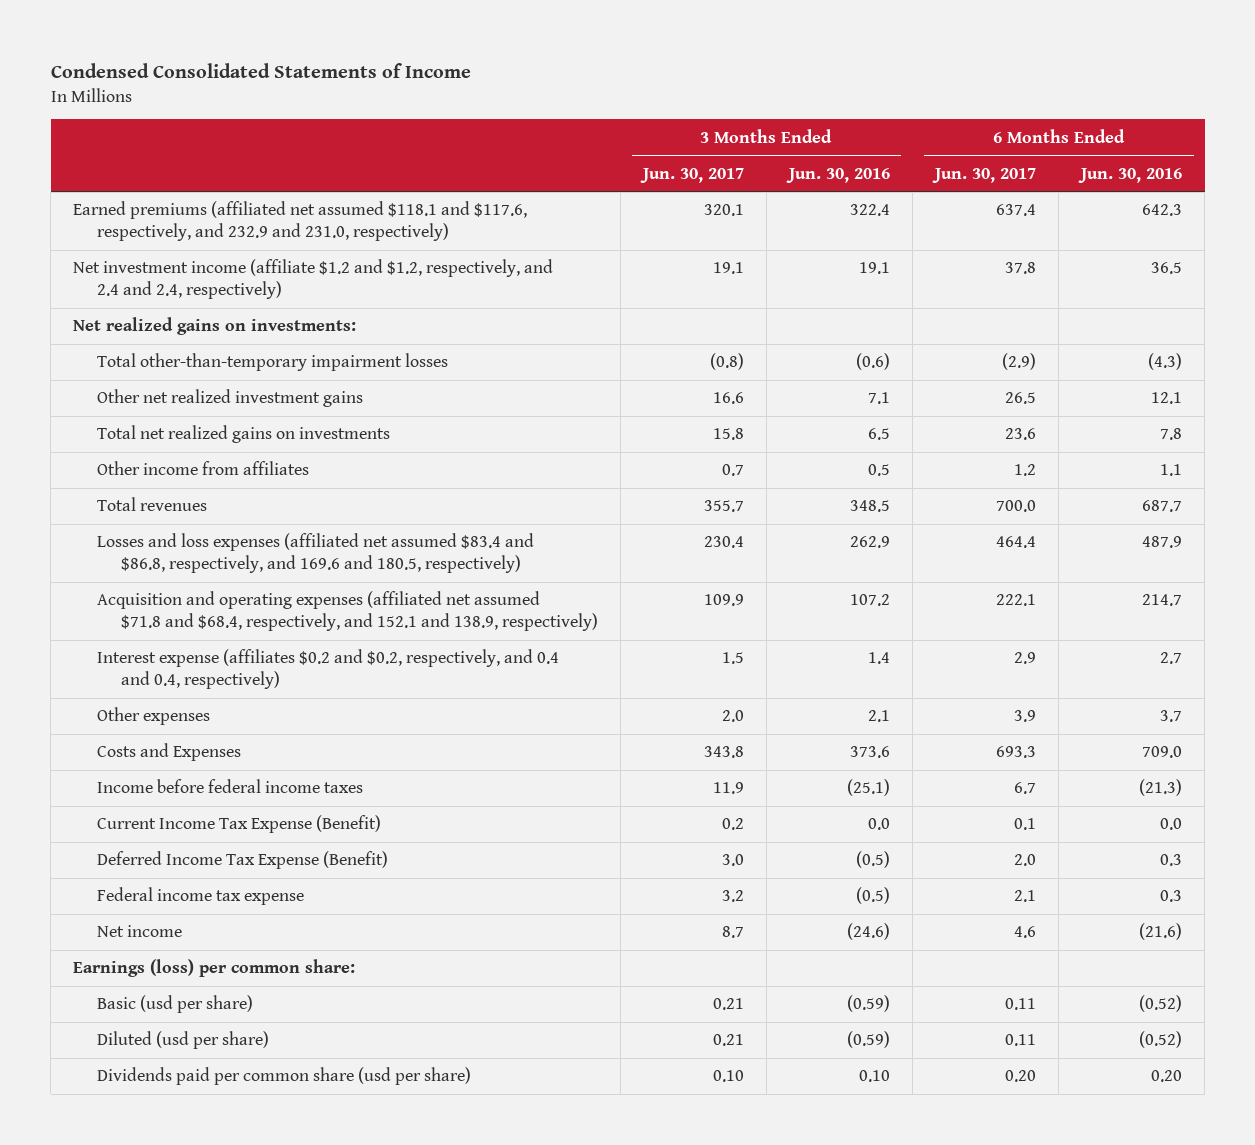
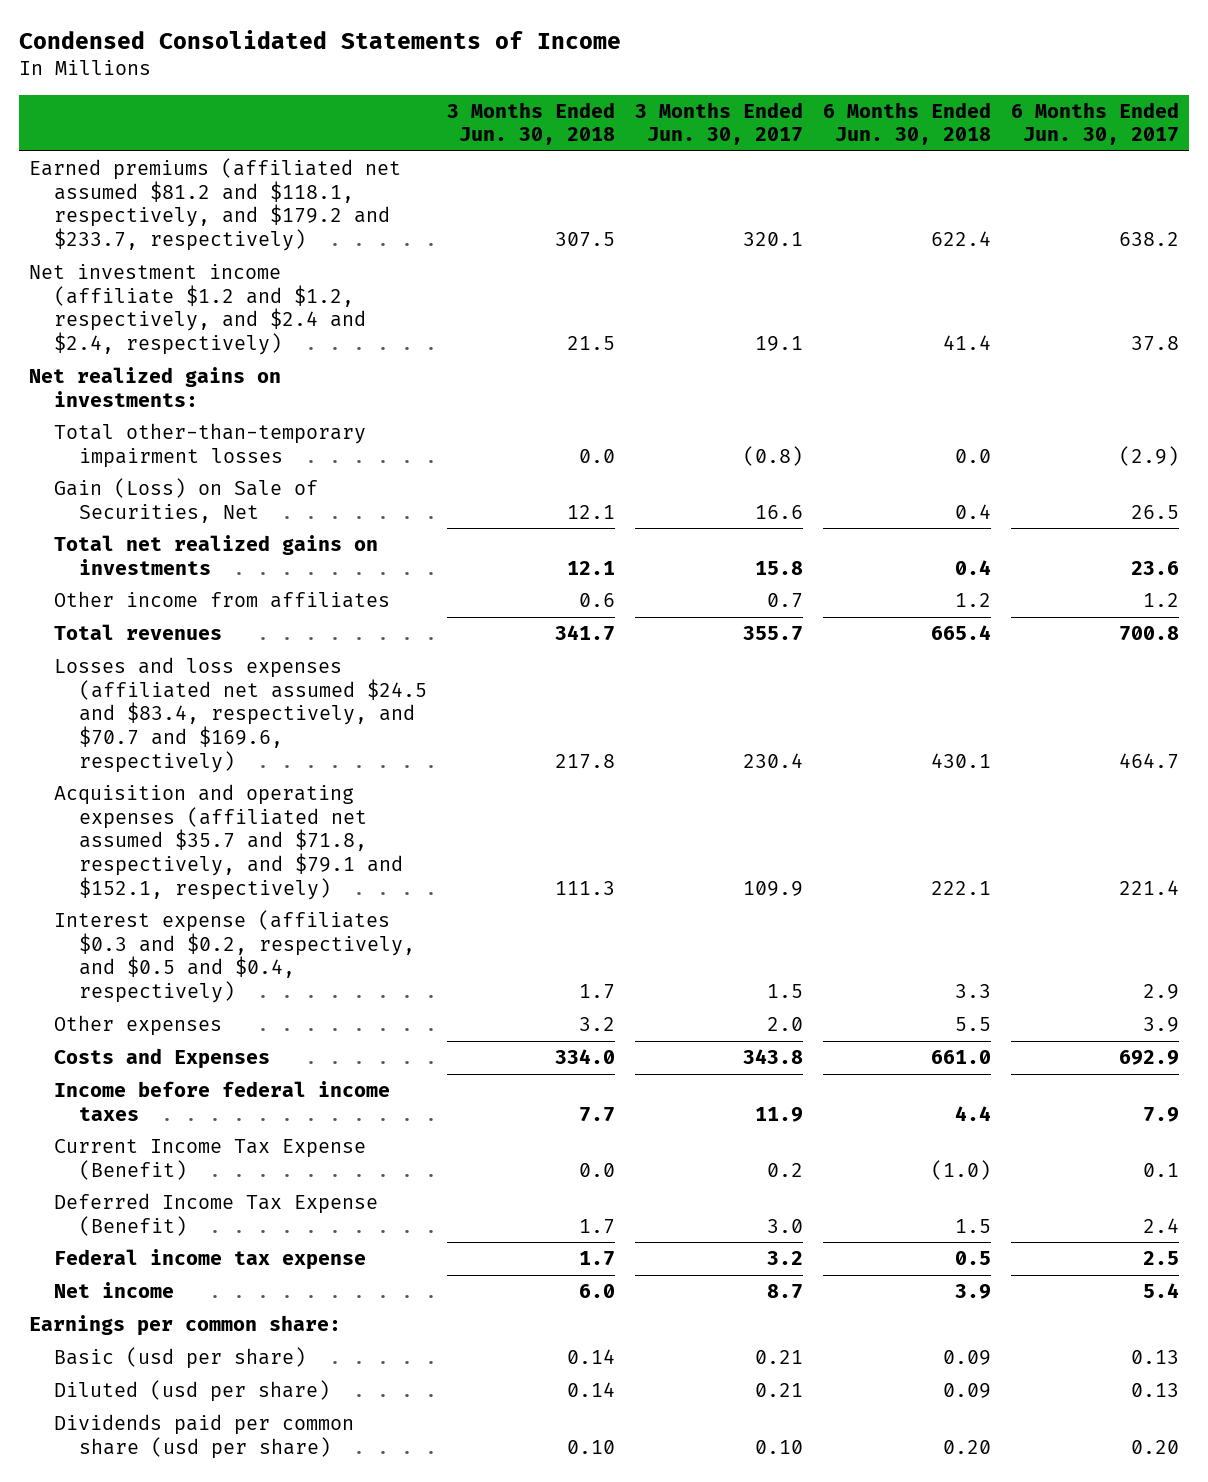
[785,167,890,183] Jun. 30, 2016 -> none
[1078,167,1183,183] Jun. 30, 2016 -> none
none -> [446,101,615,146] 3 Months Ended Jun. 30, 2018
none -> [822,101,991,146] 6 Months Ended Jun. 30, 2018
[73,201,528,242] Earned premiums (affiliated net assumed $118.1 and $117.6, respectively, and 232.9 and 231.0, respectively) -> [28,158,401,252] Earned premiums (affiliated net assumed $81.2 and $118.1, respectively, and $179.2 and $233.7, respectively)
[996,204,1037,217] 637.4 -> [1118,232,1179,247] 638.2
[73,259,554,300] Net investment income (affiliate $1.2 and $1.2, respectively, and 2.4 and 2.4, respectively) -> [28,264,366,356] Net investment income (affiliate $1.2 and $1.2, respectively, and $2.4 and $2.4, respectively)
[96,389,363,408] Other net realized investment gains -> [53,478,318,523] Gain (Loss) on Sale of Securities, Net
[996,500,1037,513] 700.0 -> [1118,626,1179,642] 700.8
[96,533,534,574] Losses and loss expenses (affiliated net assumed $83.4 and $86.8, respectively, and 169.6 and 180.5, respectively) -> [53,657,427,773] Losses and loss expenses (affiliated net assumed $24.5 and $83.4, respectively, and $70.7 and $169.6, respectively)
[996,536,1037,549] 464.4 -> [1118,752,1179,769] 464.7
[96,591,598,632] Acquisition and operating expenses (affiliated net assumed $71.8 and $68.4, respectively, and 152.1 and 138.9, respectively) -> [53,784,403,900] Acquisition and operating expenses (affiliated net assumed $35.7 and $71.8, respectively, and $79.1 and $152.1, respectively)
[996,594,1037,607] 222.1 -> [1118,879,1179,895] 221.4
[96,649,559,690] Interest expense (affiliates $0.2 and $0.2, respectively, and 0.4 and 0.4, respectively) -> [53,910,415,1004] Interest expense (affiliates $0.3 and $0.2, respectively, and $0.5 and $0.4, respectively)
[996,746,1037,759] 693.3 -> [1118,1050,1179,1066] 692.9
[1014,782,1037,795] 6.7 -> [1142,1106,1179,1122] 7.9
[1014,854,1037,867] 2.0 -> [1142,1217,1179,1233] 2.4
[1014,890,1037,903] 2.1 -> [1142,1251,1179,1266] 2.5
[1014,926,1037,939] 4.6 -> [1142,1283,1179,1299] 5.4
[73,959,356,978] Earnings (loss) per common share: -> [28,1315,341,1337] Earnings per common share:
[1005,998,1037,1011] 0.11 -> [1130,1350,1179,1365] 0.13
[1005,1034,1037,1047] 0.11 -> [1130,1383,1179,1398] 0.13

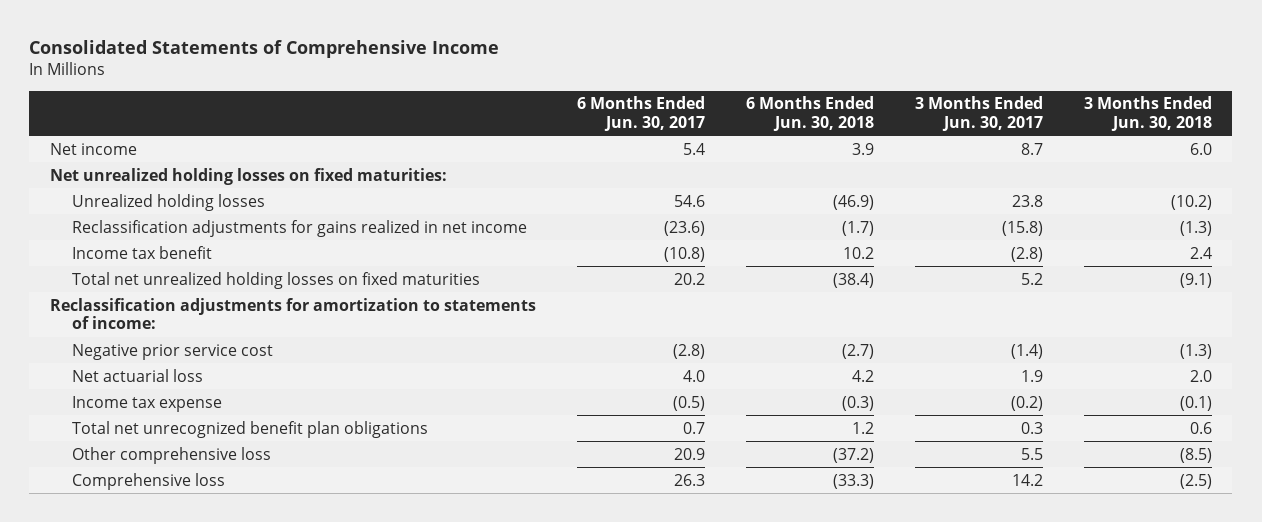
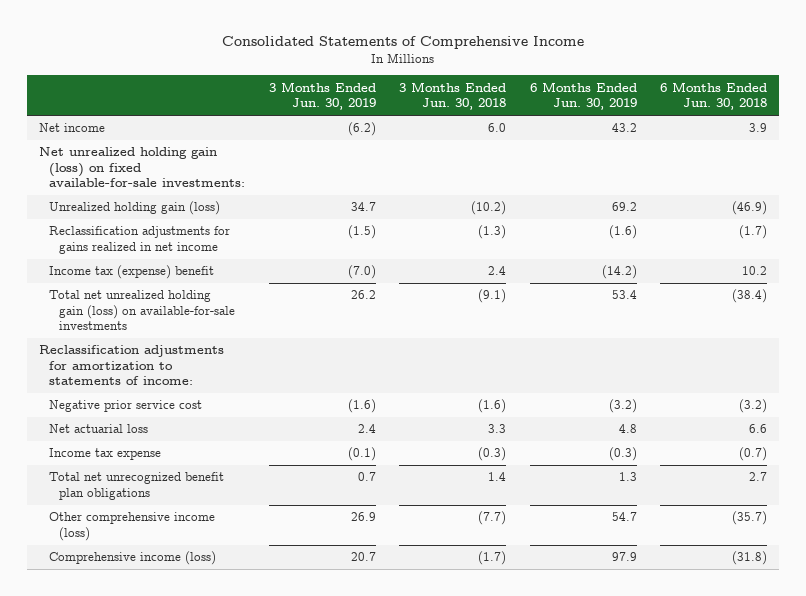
[576,96,705,131] 6 Months Ended Jun. 30, 2017 -> none
[914,96,1043,131] 3 Months Ended Jun. 30, 2017 -> none
none -> [268,81,376,111] 3 Months Ended Jun. 30, 2019
none -> [529,81,637,111] 6 Months Ended Jun. 30, 2019
[49,167,447,185] Net unrealized holding losses on fixed maturities: -> [39,147,246,188] Net unrealized holding gain (loss) on fixed available-for-sale investments:
[72,193,266,211] Unrealized holding losses -> [49,201,221,216] Unrealized holding gain (loss)
[72,245,213,259] Income tax benefit -> [49,265,215,280] Income tax (expense) benefit
[72,271,481,289] Total net unrealized holding losses on fixed maturities -> [49,290,236,331] Total net unrealized holding gain (loss) on available-for-sale investments
[841,343,874,359] (2.7) -> [739,399,768,414] (3.2)
[1179,343,1212,359] (1.3) -> [478,399,507,414] (1.6)
[851,369,874,382] 4.2 -> [749,424,768,434] 6.6
[1189,369,1212,382] 2.0 -> [488,424,507,434] 3.3
[841,395,874,411] (0.3) -> [739,447,768,462] (0.7)
[1179,395,1212,411] (0.1) -> [478,447,507,462] (0.3)
[851,421,874,434] 1.2 -> [749,472,768,482] 2.7
[1189,421,1212,434] 0.6 -> [488,472,507,482] 1.4
[72,446,272,464] Other comprehensive loss -> [49,512,216,541] Other comprehensive income (loss)
[832,447,874,463] (37.2) -> [732,511,768,526] (35.7)
[1179,447,1212,463] (8.5) -> [478,511,507,526] (7.7)
[72,472,226,490] Comprehensive loss -> [49,551,217,566] Comprehensive income (loss)
[832,473,874,489] (33.3) -> [732,551,768,566] (31.8)
[1179,473,1212,489] (2.5) -> [478,551,507,566] (1.7)

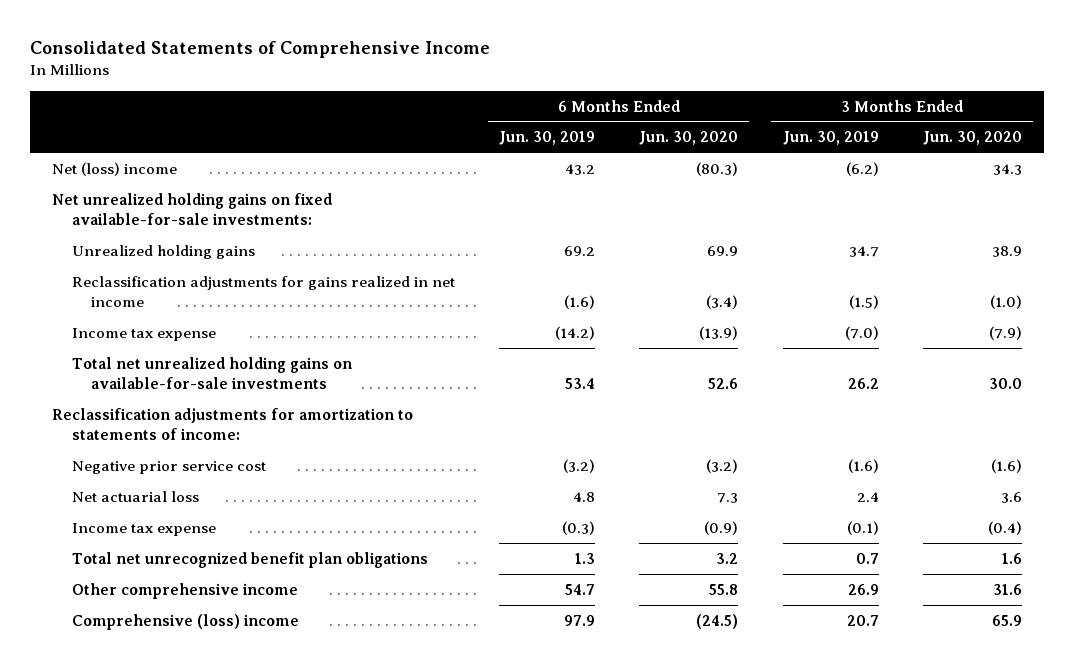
[399,81,507,111] 3 Months Ended Jun. 30, 2018 -> none
[660,81,768,111] 6 Months Ended Jun. 30, 2018 -> none
none -> [639,131,739,146] Jun. 30, 2020
none -> [922,131,1022,146] Jun. 30, 2020
[39,123,106,133] Net income -> [51,161,177,176] Net (loss) income
[39,147,246,188] Net unrealized holding gain (loss) on fixed available-for-sale investments: -> [51,192,332,225] Net unrealized holding gains on fixed available-for-sale investments:
[49,201,221,216] Unrealized holding gain (loss) -> [71,244,255,259] Unrealized holding gains
[49,265,215,280] Income tax (expense) benefit -> [71,327,216,341] Income tax expense
[49,290,236,331] Total net unrealized holding gain (loss) on available-for-sale investments -> [71,356,352,389] Total net unrealized holding gains on available-for-sale investments
[49,512,216,541] Other comprehensive income (loss) -> [71,582,298,599] Other comprehensive income
[49,551,217,566] Comprehensive income (loss) -> [71,613,299,630] Comprehensive (loss) income

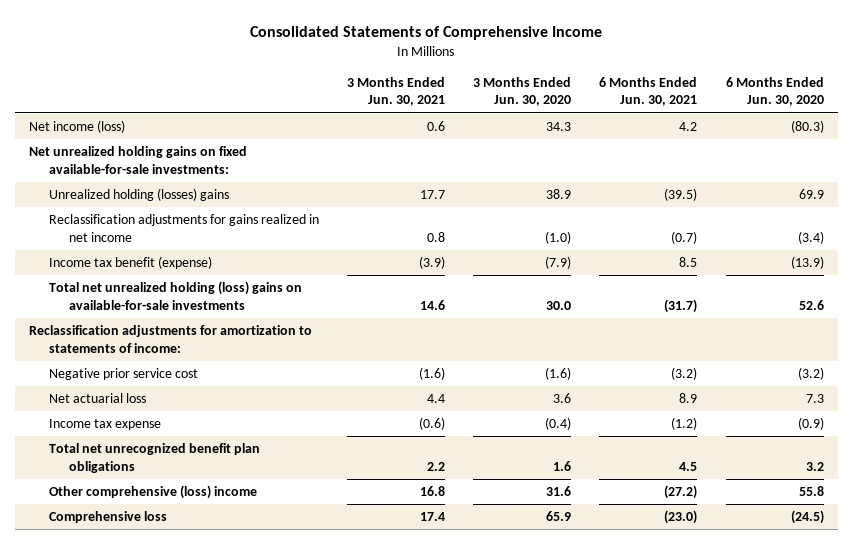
[498,131,595,146] Jun. 30, 2019 -> none
[782,131,879,146] Jun. 30, 2019 -> none
none -> [346,77,445,107] 3 Months Ended Jun. 30, 2021
none -> [599,77,698,107] 6 Months Ended Jun. 30, 2021
[51,161,177,176] Net (loss) income -> [29,120,126,134] Net income (loss)
[71,244,255,259] Unrealized holding gains -> [48,188,229,202] Unrealized holding (losses) gains
[71,327,216,341] Income tax expense -> [48,256,212,270] Income tax benefit (expense)
[71,356,352,389] Total net unrealized holding gains on available-for-sale investments -> [48,281,302,310] Total net unrealized holding (loss) gains on available-for-sale investments
[71,582,298,599] Other comprehensive income -> [48,485,257,500] Other comprehensive (loss) income
[71,613,299,630] Comprehensive (loss) income -> [48,511,167,524] Comprehensive loss

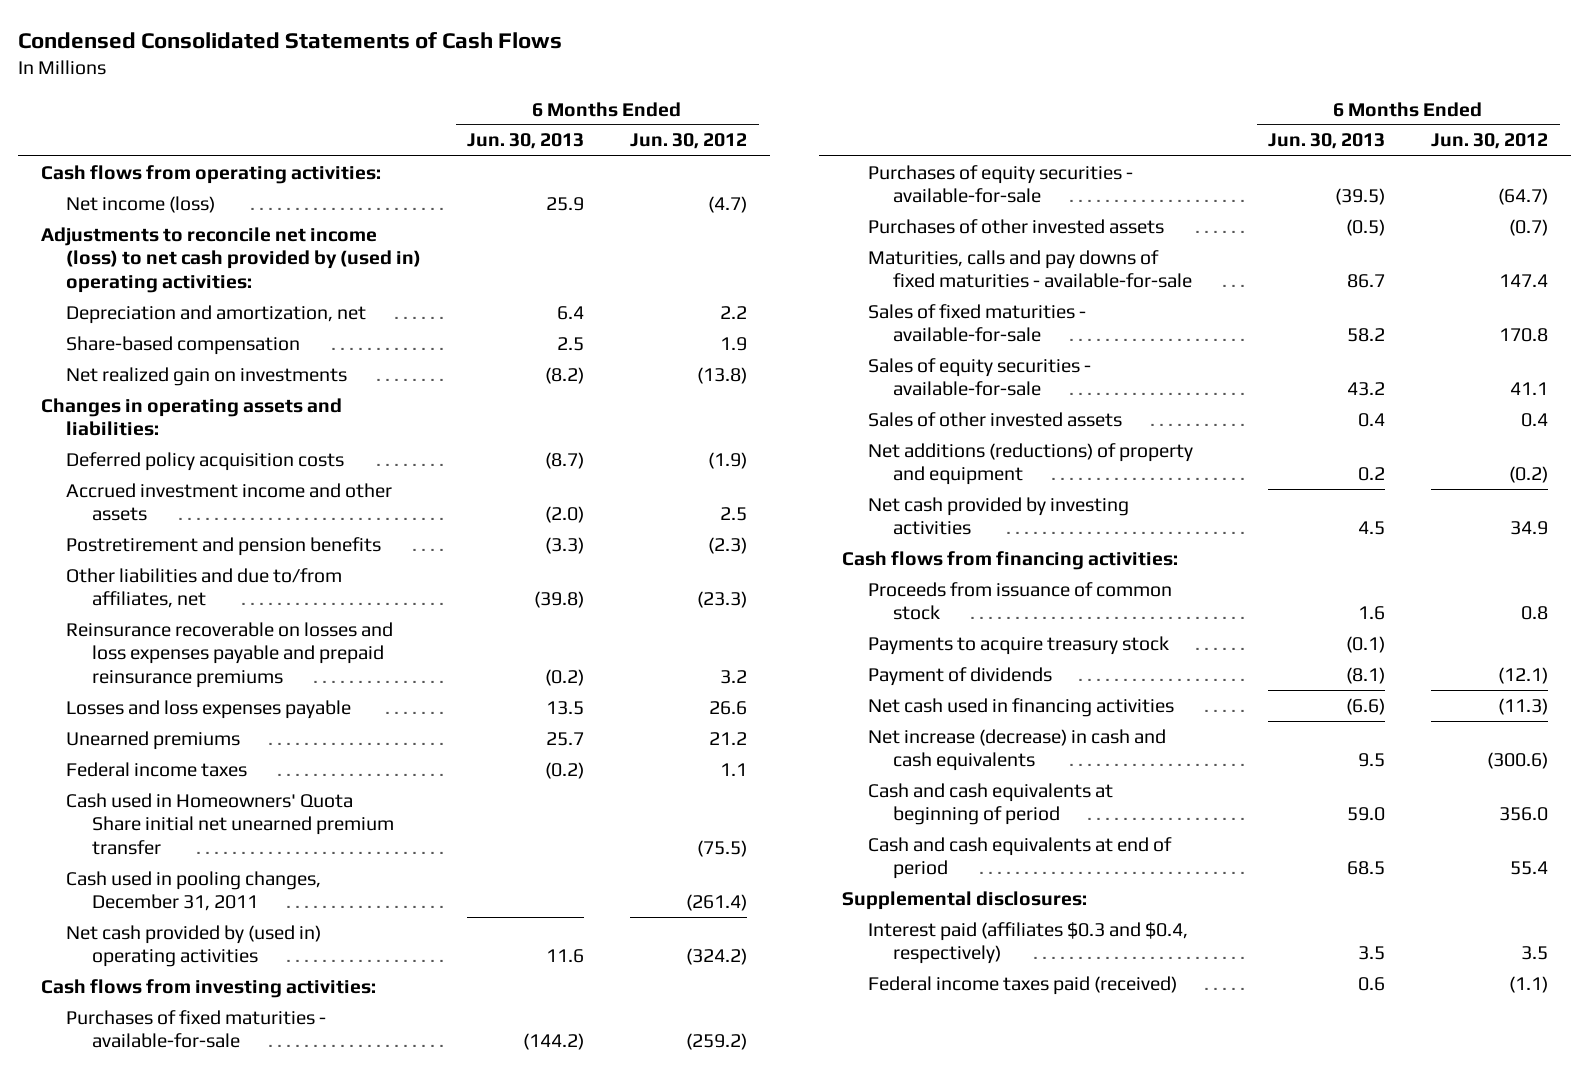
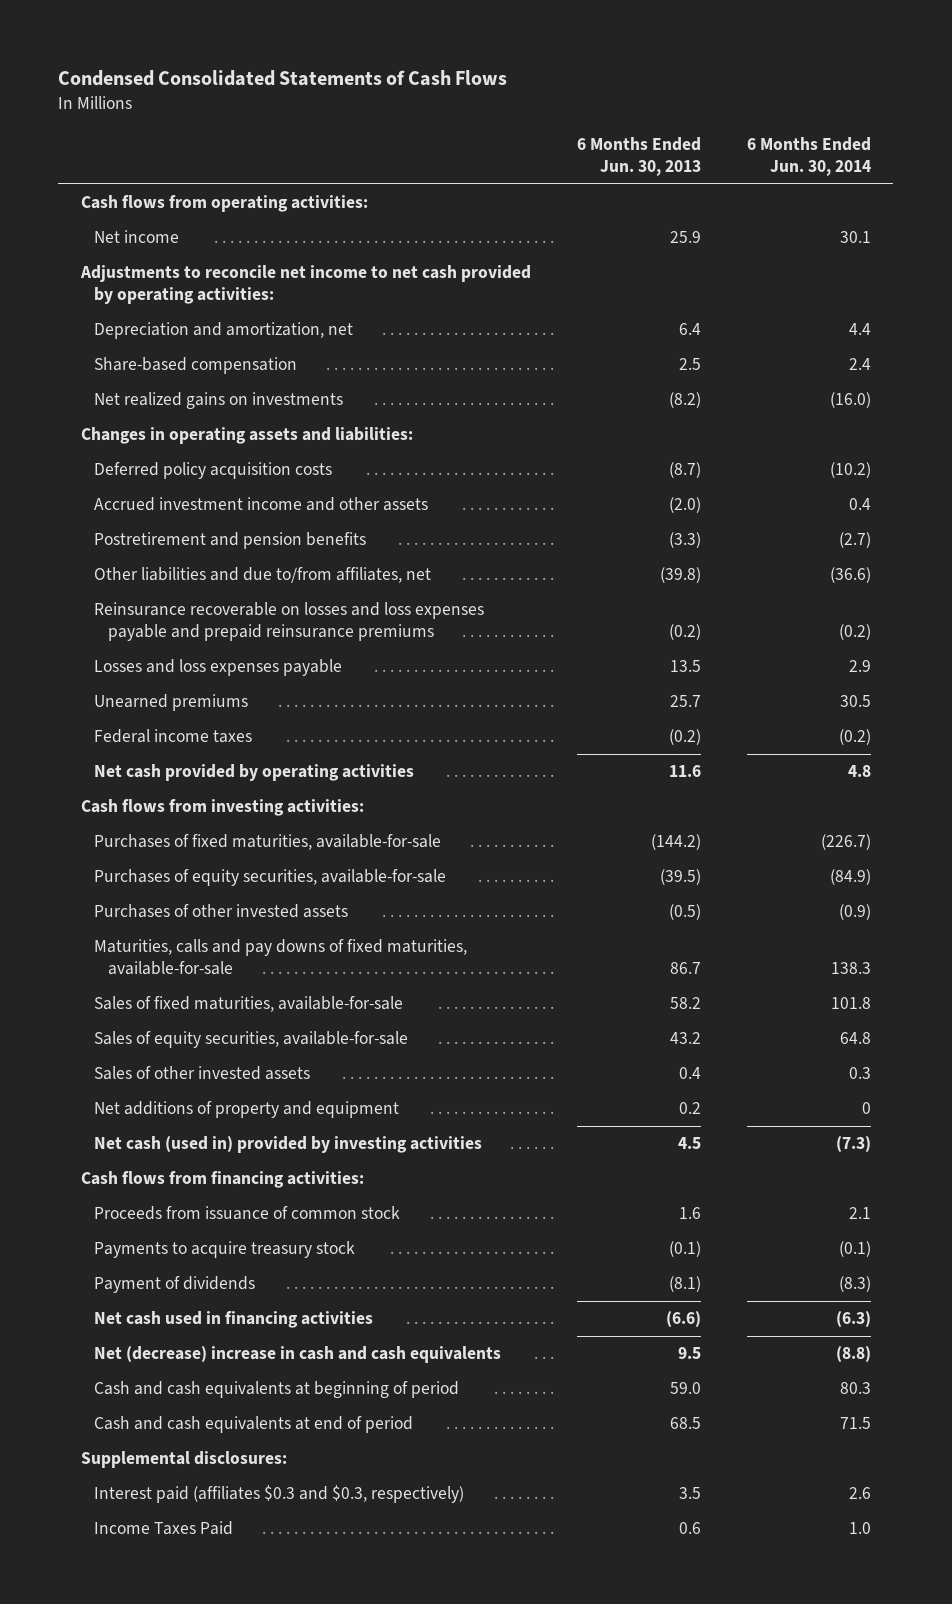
[630,133,748,150] Jun. 30, 2012 -> none
none -> [746,137,871,177] 6 Months Ended Jun. 30, 2014
[66,195,216,213] Net income (loss) -> [94,230,180,244] Net income
[40,226,422,293] Adjustments to reconcile net income (loss) to net cash provided by (used in) operating activities: -> [80,265,532,305] Adjustments to reconcile net income to net cash provided by operating activities:
[66,366,348,386] Net realized gain on investments -> [94,392,344,410] Net realized gains on investments
[66,792,395,855] Cash used in Homeowners' Quota Share initial net unearned premium transfer -> none
[66,870,322,912] Cash used in pooling changes, December 31, 2011 -> none
[66,924,322,968] Net cash provided by (used in) operating activities -> [94,764,415,782] Net cash provided by operating activities
[66,1009,327,1049] Purchases of fixed maturities - available-for-sale -> [94,834,442,851] Purchases of fixed maturities, available-for-sale
[867,164,1133,204] Purchases of equity securities - available-for-sale -> [94,869,447,887] Purchases of equity securities, available-for-sale
[867,249,1193,289] Maturities, calls and pay downs of fixed maturities - available-for-sale -> [94,939,468,976] Maturities, calls and pay downs of fixed maturities, available-for-sale
[867,303,1086,343] Sales of fixed maturities - available-for-sale -> [94,996,404,1013] Sales of fixed maturities, available-for-sale
[867,357,1091,397] Sales of equity securities - available-for-sale -> [94,1031,409,1049] Sales of equity securities, available-for-sale
[867,442,1193,486] Net additions (reductions) of property and equipment -> [94,1101,400,1119] Net additions of property and equipment
[867,496,1129,536] Net cash provided by investing activities -> [94,1136,483,1154] Net cash (used in) provided by investing activities
[867,728,1166,772] Net increase (decrease) in cash and cash equivalents -> [94,1346,502,1364] Net (decrease) increase in cash and cash equivalents
[867,921,1188,965] Interest paid (affiliates $0.3 and $0.4, respectively) -> [94,1485,465,1504] Interest paid (affiliates $0.3 and $0.3, respectively)
[867,975,1177,995] Federal income taxes paid (received) -> [94,1521,234,1536] Income Taxes Paid

